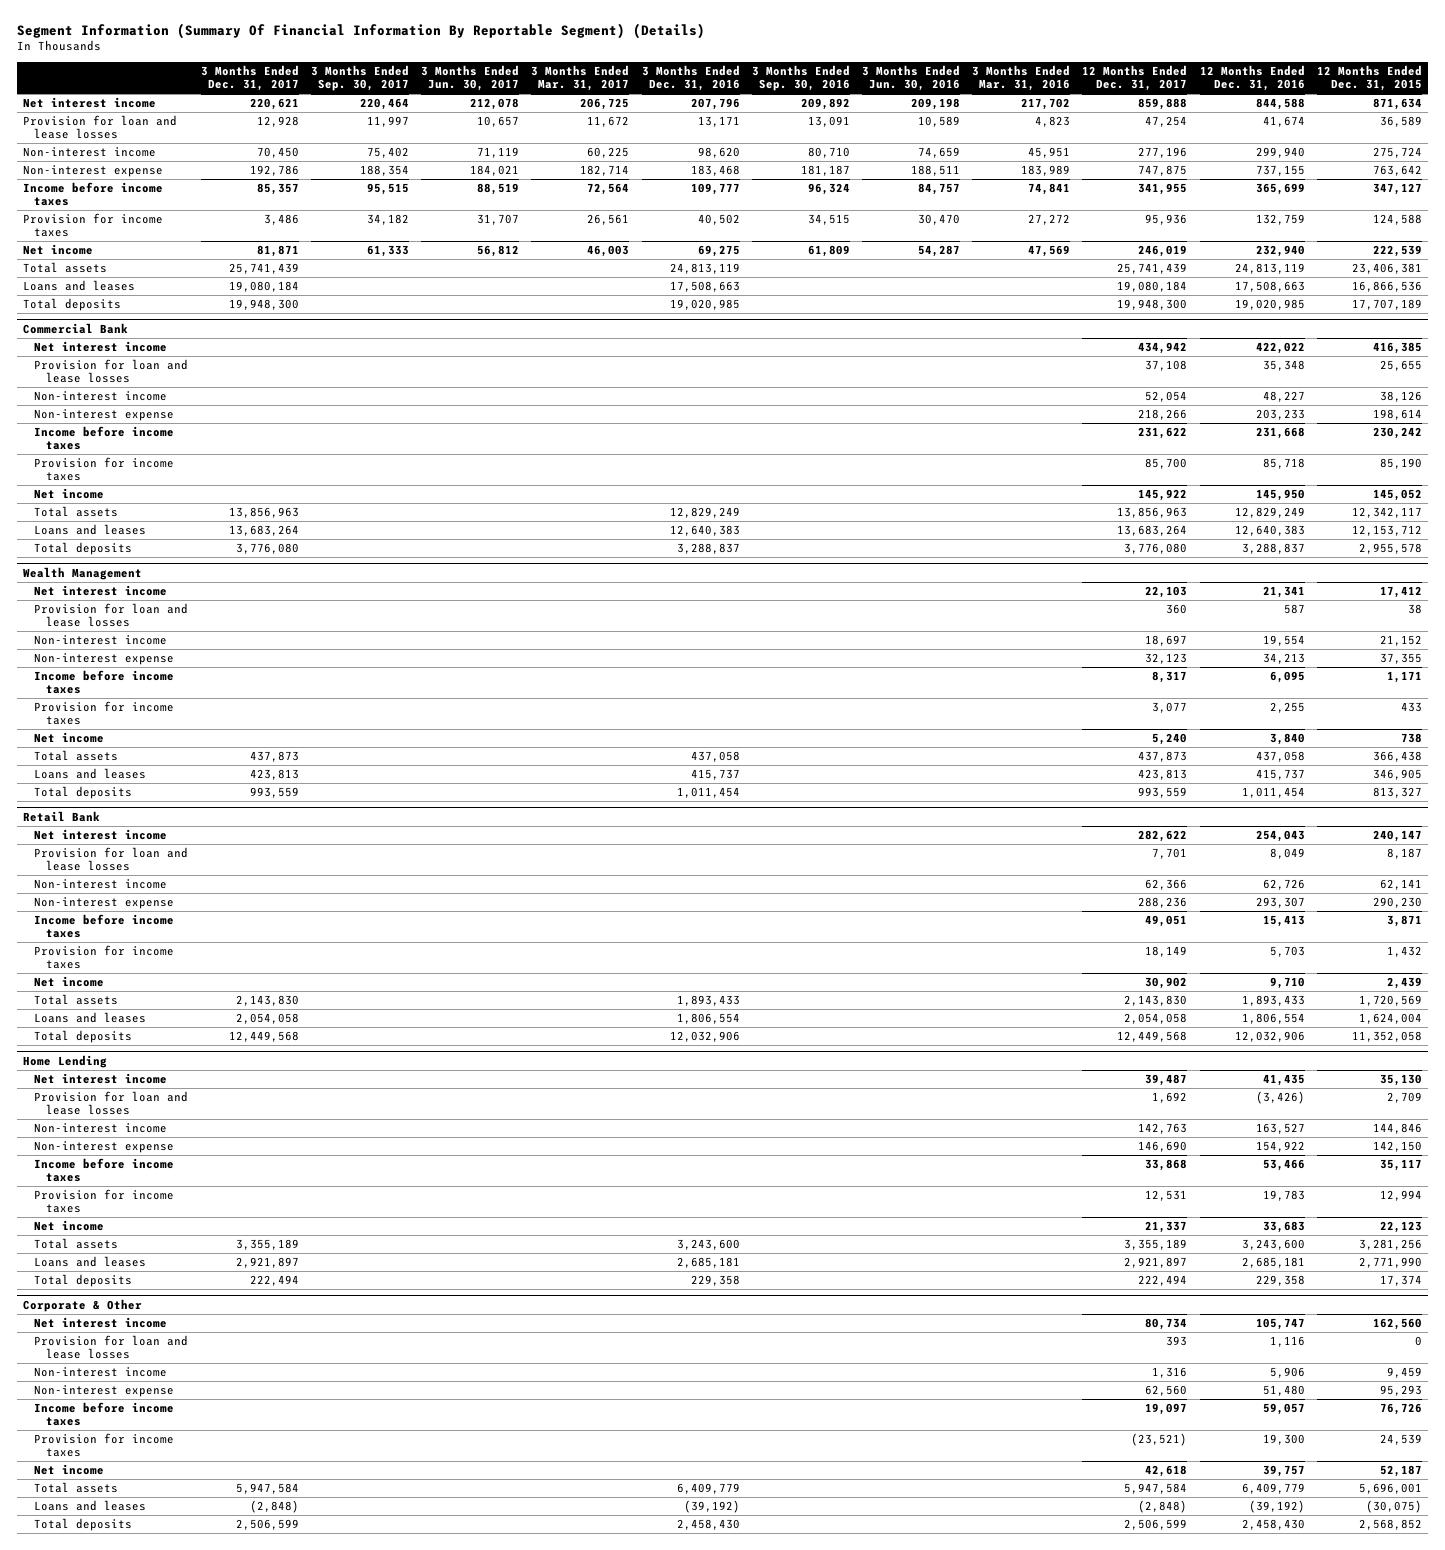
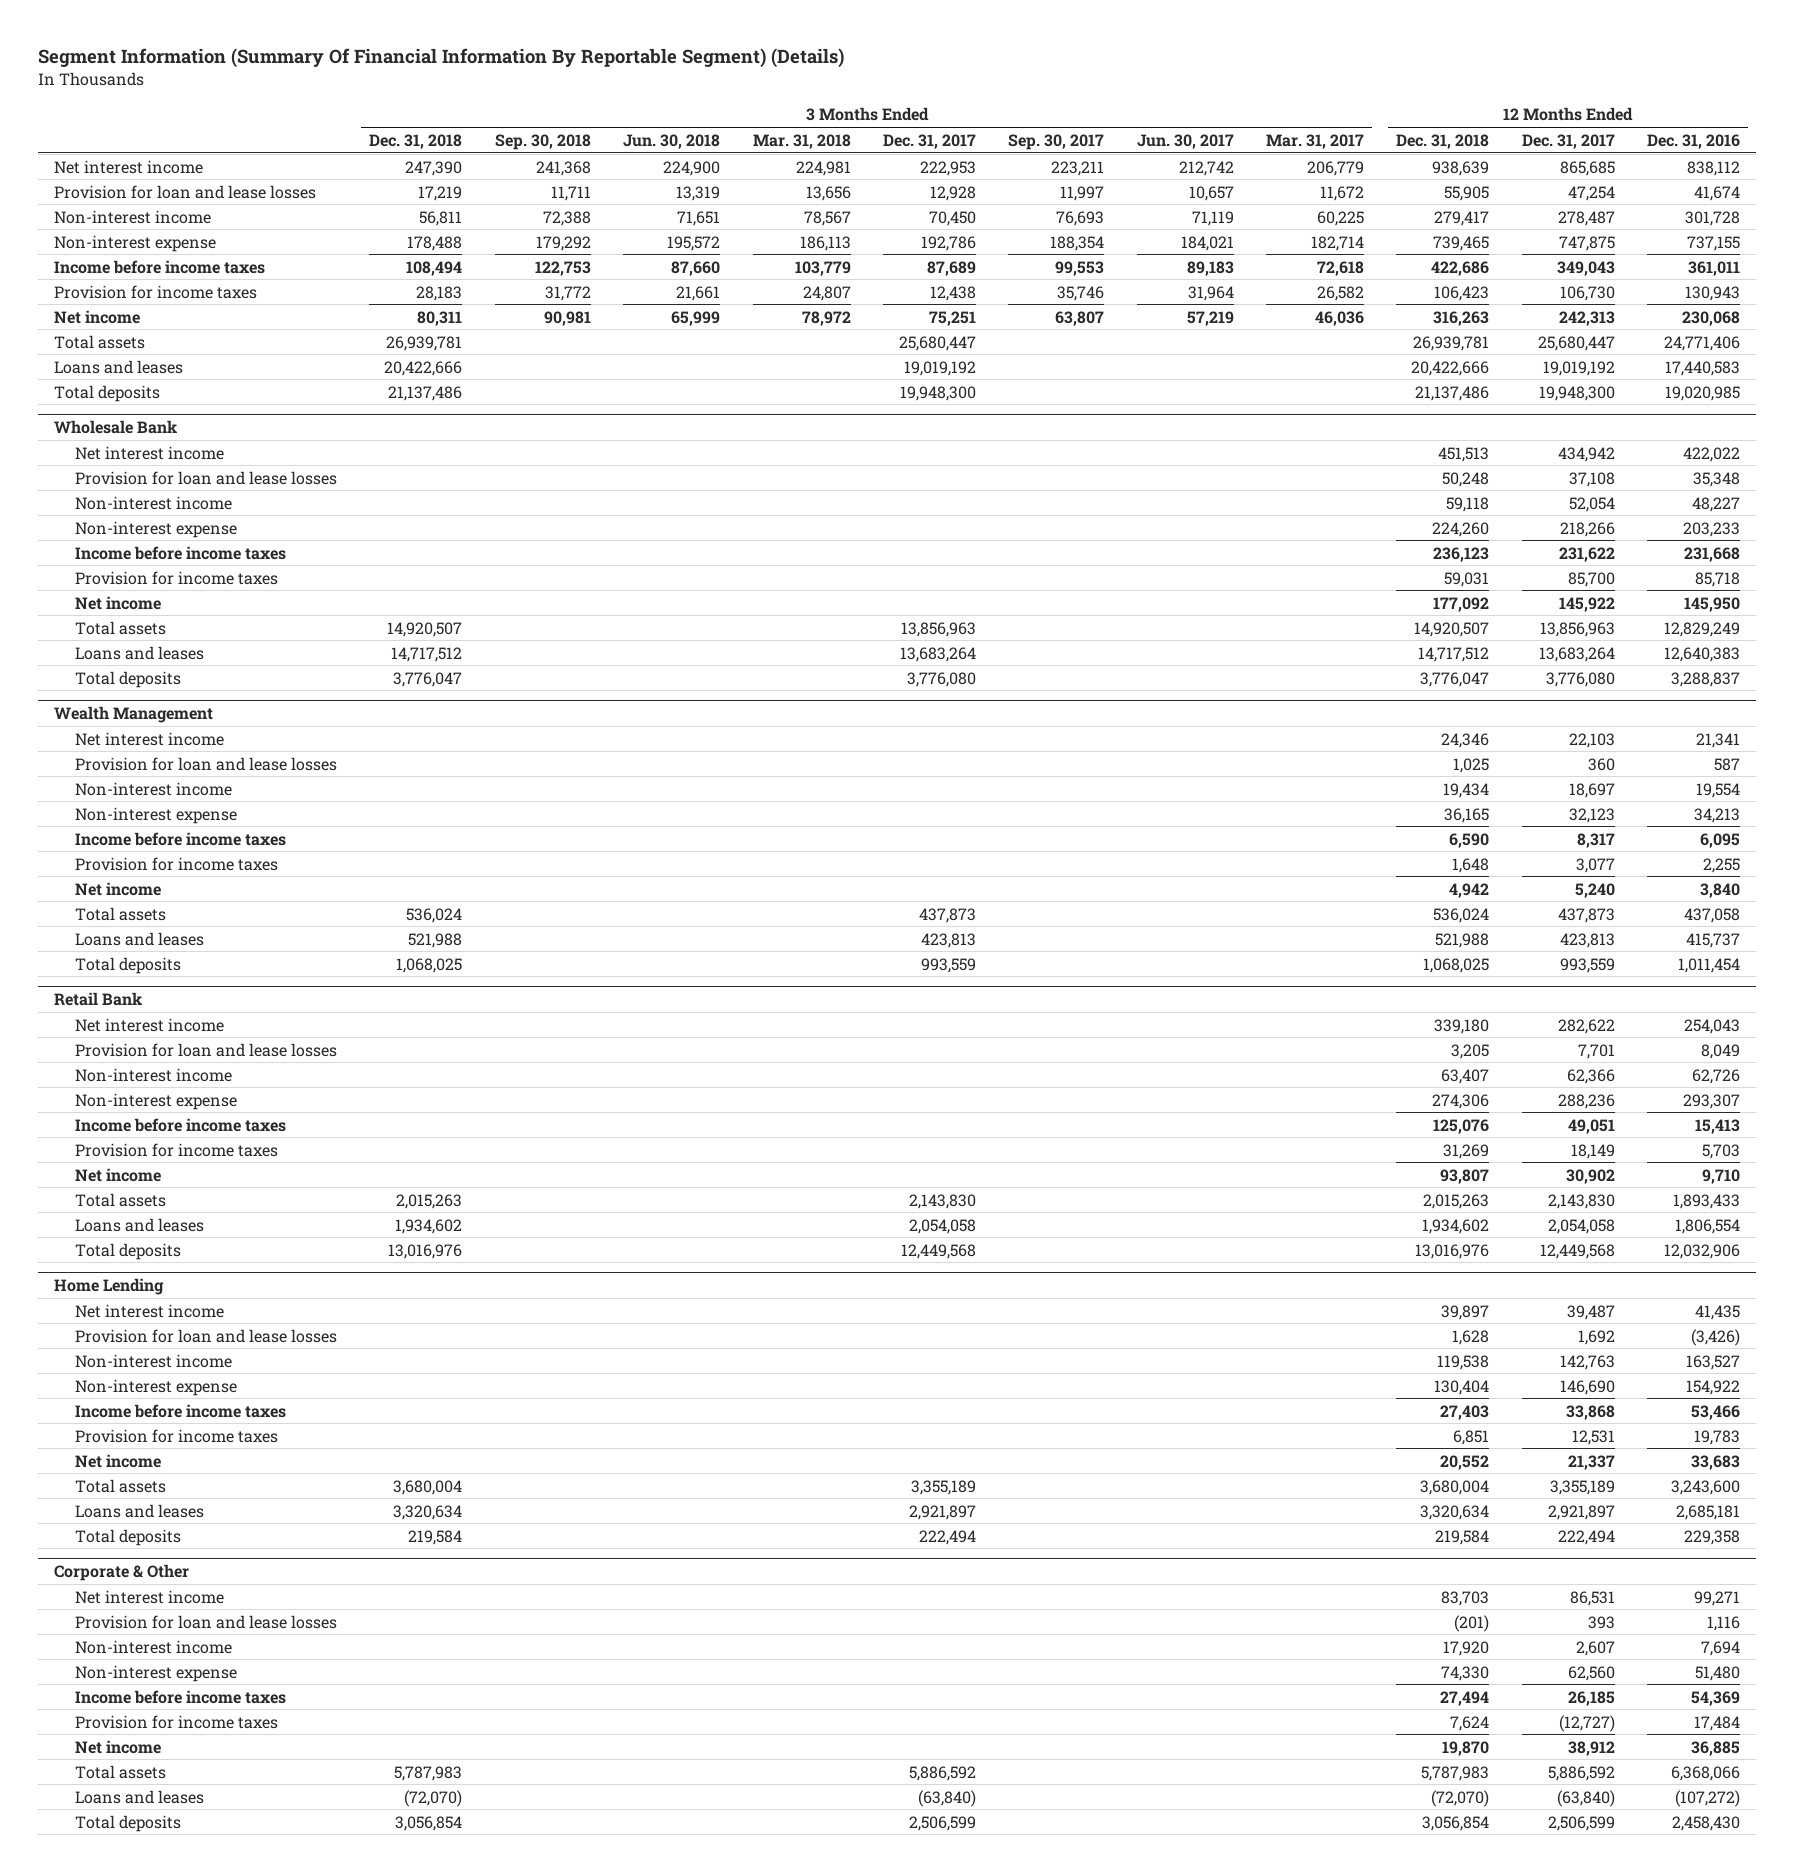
[641,64,740,92] 3 Months Ended Dec. 31, 2016 -> none
[751,64,850,92] 3 Months Ended Sep. 30, 2016 -> none
[862,64,961,92] 3 Months Ended Jun. 30, 2016 -> none
[972,64,1071,92] 3 Months Ended Mar. 31, 2016 -> none
[1316,64,1422,92] 12 Months Ended Dec. 31, 2015 -> none
none -> [369,133,463,149] Dec. 31, 2018
none -> [494,133,591,150] Sep. 30, 2018
none -> [623,133,721,149] Jun. 30, 2018
none -> [752,133,851,149] Mar. 31, 2018
none -> [1396,133,1490,149] Dec. 31, 2018
[249,98,299,111] 220,621 -> [919,160,976,176] 222,953
[359,98,409,111] 220,464 -> [1051,160,1105,176] 223,211
[470,98,520,111] 212,078 -> [1178,160,1234,176] 212,742
[580,98,630,111] 206,725 -> [1306,160,1364,176] 206,779
[1138,98,1188,111] 859,888 -> [1559,160,1615,176] 865,685
[1255,98,1305,111] 844,588 -> [1686,160,1740,176] 838,112
[366,147,409,159] 75,402 -> [1056,210,1105,226] 76,693
[1138,147,1188,159] 277,196 -> [1557,210,1615,226] 278,487
[1255,147,1305,159] 299,940 -> [1684,210,1740,226] 301,728
[256,183,299,196] 85,357 -> [926,260,976,276] 87,689
[366,183,409,196] 95,515 -> [1055,260,1105,276] 99,553
[477,183,520,196] 88,519 -> [1186,260,1234,276] 89,183
[587,183,630,196] 72,564 -> [1316,260,1364,276] 72,618
[1138,183,1188,196] 341,955 -> [1556,260,1615,276] 349,043
[1255,183,1305,196] 365,699 -> [1687,260,1740,276] 361,011
[263,214,299,226] 3,486 -> [929,285,976,301] 12,438
[366,214,409,226] 34,182 -> [1057,285,1105,301] 35,746
[477,214,520,226] 31,707 -> [1187,285,1234,301] 31,964
[587,214,630,226] 26,561 -> [1316,285,1364,301] 26,582
[1145,214,1188,226] 95,936 -> [1559,285,1615,301] 106,730
[1255,214,1305,226] 132,759 -> [1684,285,1740,301] 130,943
[256,245,299,258] 81,871 -> [928,310,976,326] 75,251
[366,245,409,258] 61,333 -> [1055,310,1105,326] 63,807
[477,245,520,258] 56,812 -> [1186,310,1234,326] 57,219
[587,245,630,258] 46,003 -> [1314,310,1364,326] 46,036
[1138,245,1188,258] 246,019 -> [1558,310,1615,326] 242,313
[1255,245,1305,258] 232,940 -> [1681,310,1740,326] 230,068
[228,263,299,275] 25,741,439 -> [898,335,976,351] 25,680,447
[1117,263,1188,275] 25,741,439 -> [1537,335,1615,351] 25,680,447
[1234,263,1305,275] 24,813,119 -> [1663,335,1740,351] 24,771,406
[228,281,299,293] 19,080,184 -> [903,360,976,376] 19,019,192
[1117,281,1188,293] 19,080,184 -> [1542,360,1615,376] 19,019,192
[1234,281,1305,293] 17,508,663 -> [1664,360,1740,376] 17,440,583
[22,322,128,334] Commercial Bank -> none
none -> [54,419,178,434] Wholesale Bank
[1145,1318,1188,1331] 80,734 -> [1569,1590,1615,1606] 86,531
[1255,1318,1305,1331] 105,747 -> [1693,1590,1740,1606] 99,271
[1152,1367,1188,1379] 1,316 -> [1575,1640,1615,1656] 2,607
[1269,1367,1305,1379] 5,906 -> [1700,1640,1740,1656] 7,694
[1145,1403,1188,1416] 19,097 -> [1567,1690,1615,1706] 26,185
[1262,1403,1305,1416] 59,057 -> [1690,1690,1740,1706] 54,369
[1131,1433,1188,1447] (23,521) -> [1558,1714,1615,1732] (12,727)
[1262,1434,1305,1446] 19,300 -> [1693,1715,1740,1731] 17,484
[1145,1465,1188,1478] 42,618 -> [1567,1740,1615,1756] 38,912
[1262,1465,1305,1478] 39,757 -> [1690,1740,1740,1756] 36,885
[235,1483,299,1495] 5,947,584 -> [908,1765,976,1781] 5,886,592
[1124,1483,1188,1495] 5,947,584 -> [1547,1765,1615,1781] 5,886,592
[1241,1483,1305,1495] 6,409,779 -> [1670,1765,1740,1781] 6,368,066
[249,1500,299,1514] (2,848) -> [917,1789,976,1807] (63,840)
[1138,1500,1188,1514] (2,848) -> [1556,1789,1615,1807] (63,840)
[1248,1500,1305,1514] (39,192) -> [1674,1789,1740,1807] (107,272)

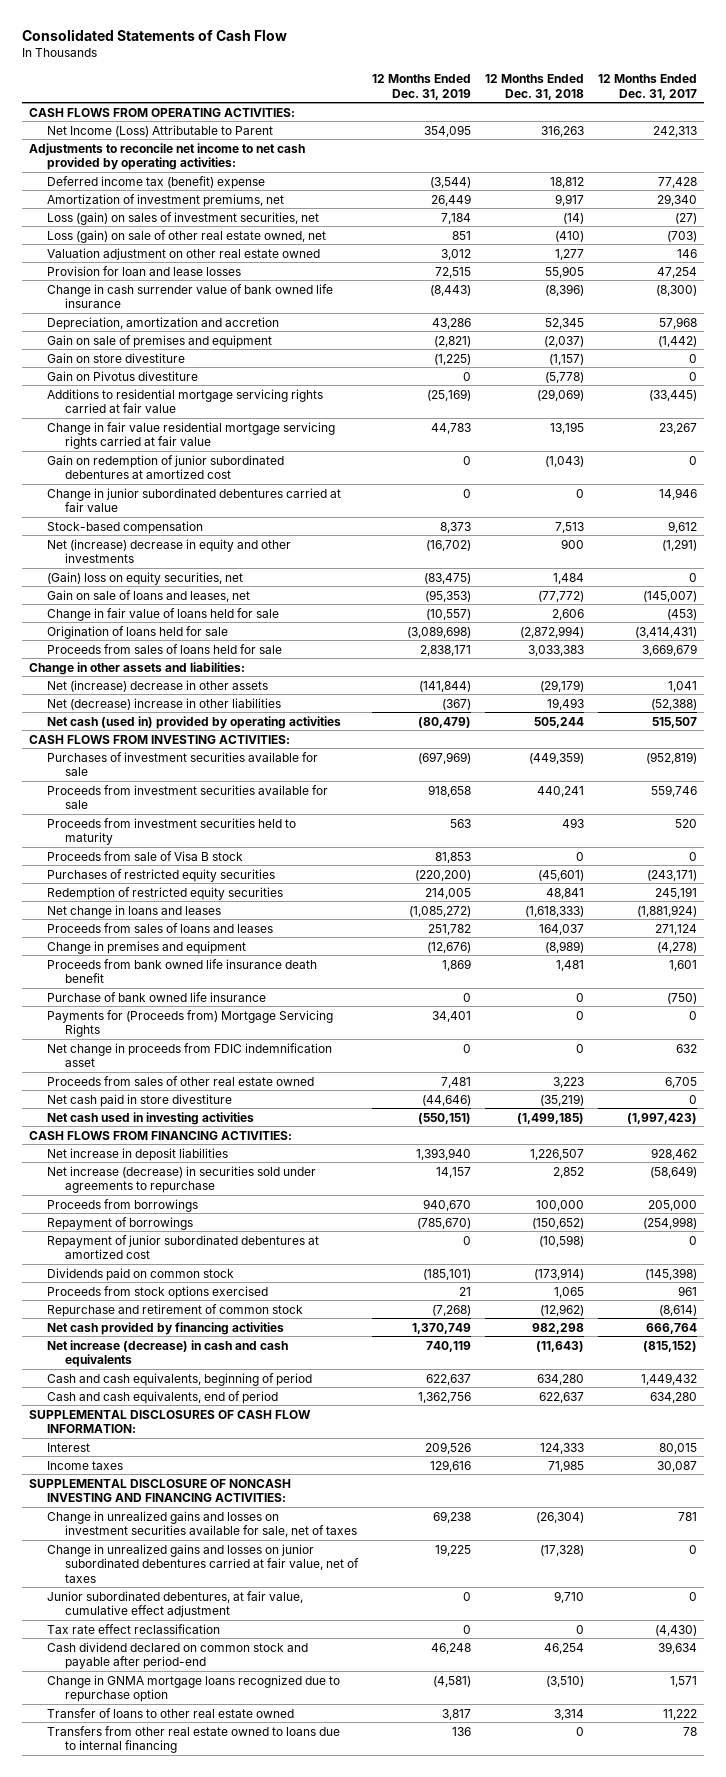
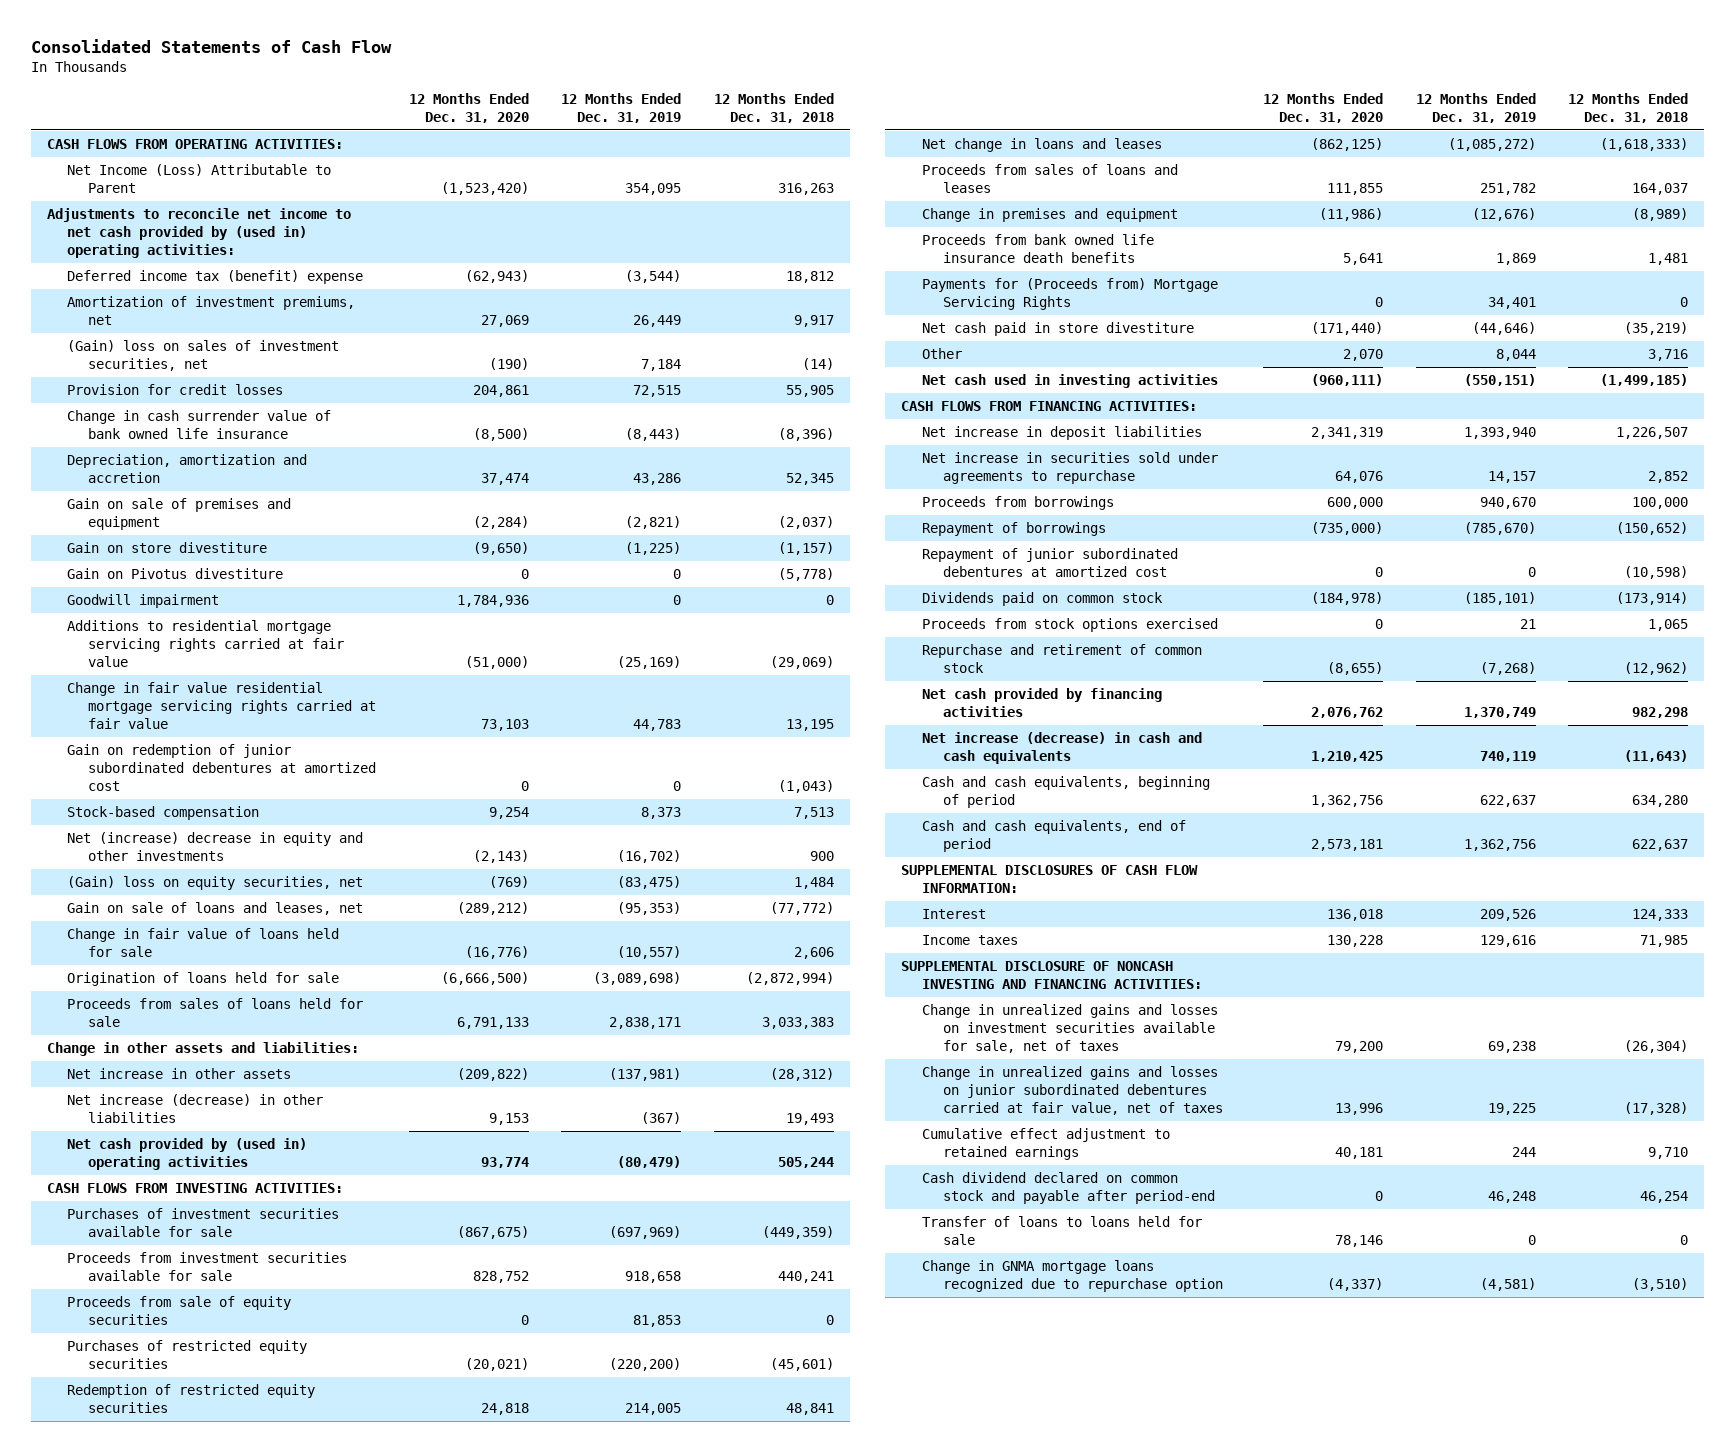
[597,74,697,100] 12 Months Ended Dec. 31, 2017 -> none
none -> [408,93,529,123] 12 Months Ended Dec. 31, 2020
[28,142,305,171] Adjustments to reconcile net income to net cash provided by operating activities: -> [46,208,351,258] Adjustments to reconcile net income to net cash provided by (used in) operating activities:
[46,229,326,243] Loss (gain) on sale of other real estate owned, net -> none
[46,247,320,260] Valuation adjustment on other real estate owned -> none
[46,211,319,225] Loss (gain) on sales of investment securities, net -> [67,340,340,371] (Gain) loss on sales of investment securities, net
[46,265,241,276] Provision for loan and lease losses -> [67,384,284,396] Provision for credit losses
none -> [67,594,220,609] Goodwill impairment
[46,487,341,513] Change in junior subordinated debentures carried at fair value -> none
[46,679,268,692] Net (increase) decrease in other assets -> [67,1068,292,1080] Net increase in other assets
[418,680,471,692] (141,844) -> [609,1068,682,1082] (137,981)
[539,679,584,692] (29,179) -> [769,1068,834,1082] (28,312)
[46,697,281,710] Net (decrease) increase in other liabilities -> [67,1094,324,1123] Net increase (decrease) in other liabilities
[46,715,341,729] Net cash (used in) provided by operating activities -> [67,1138,308,1170] Net cash provided by (used in) operating activities
[46,817,296,846] Proceeds from investment securities held to maturity -> none
[46,850,243,861] Proceeds from sale of Visa B stock -> [67,1296,292,1325] Proceeds from sale of equity securities
[46,991,266,1002] Purchase of bank owned life insurance -> none
[46,958,317,984] Proceeds from bank owned life insurance death benefit -> [922,234,1155,263] Proceeds from bank owned life insurance death benefits
[46,1042,332,1068] Net change in proceeds from FDIC indemnification asset -> none
[46,1075,314,1086] Proceeds from sales of other real estate owned -> none
none -> [922,348,963,360] Other
[46,1165,316,1194] Net increase (decrease) in securities sold under agreements to repurchase -> [922,452,1219,484] Net increase in securities sold under agreements to repurchase
[46,1623,220,1634] Tax rate effect reclassification -> none
[46,1590,303,1618] Junior subordinated debentures, at fair value, cumulative effect adjustment -> [922,1128,1171,1160] Cumulative effect adjustment to retained earnings
[462,1591,471,1601] 0 -> [1511,1146,1536,1157] 244
none -> [922,1216,1203,1245] Transfer of loans to loans held for sale
[46,1707,294,1718] Transfer of loans to other real estate owned -> none
[46,1725,340,1754] Transfers from other real estate owned to loans due to internal financing -> none

